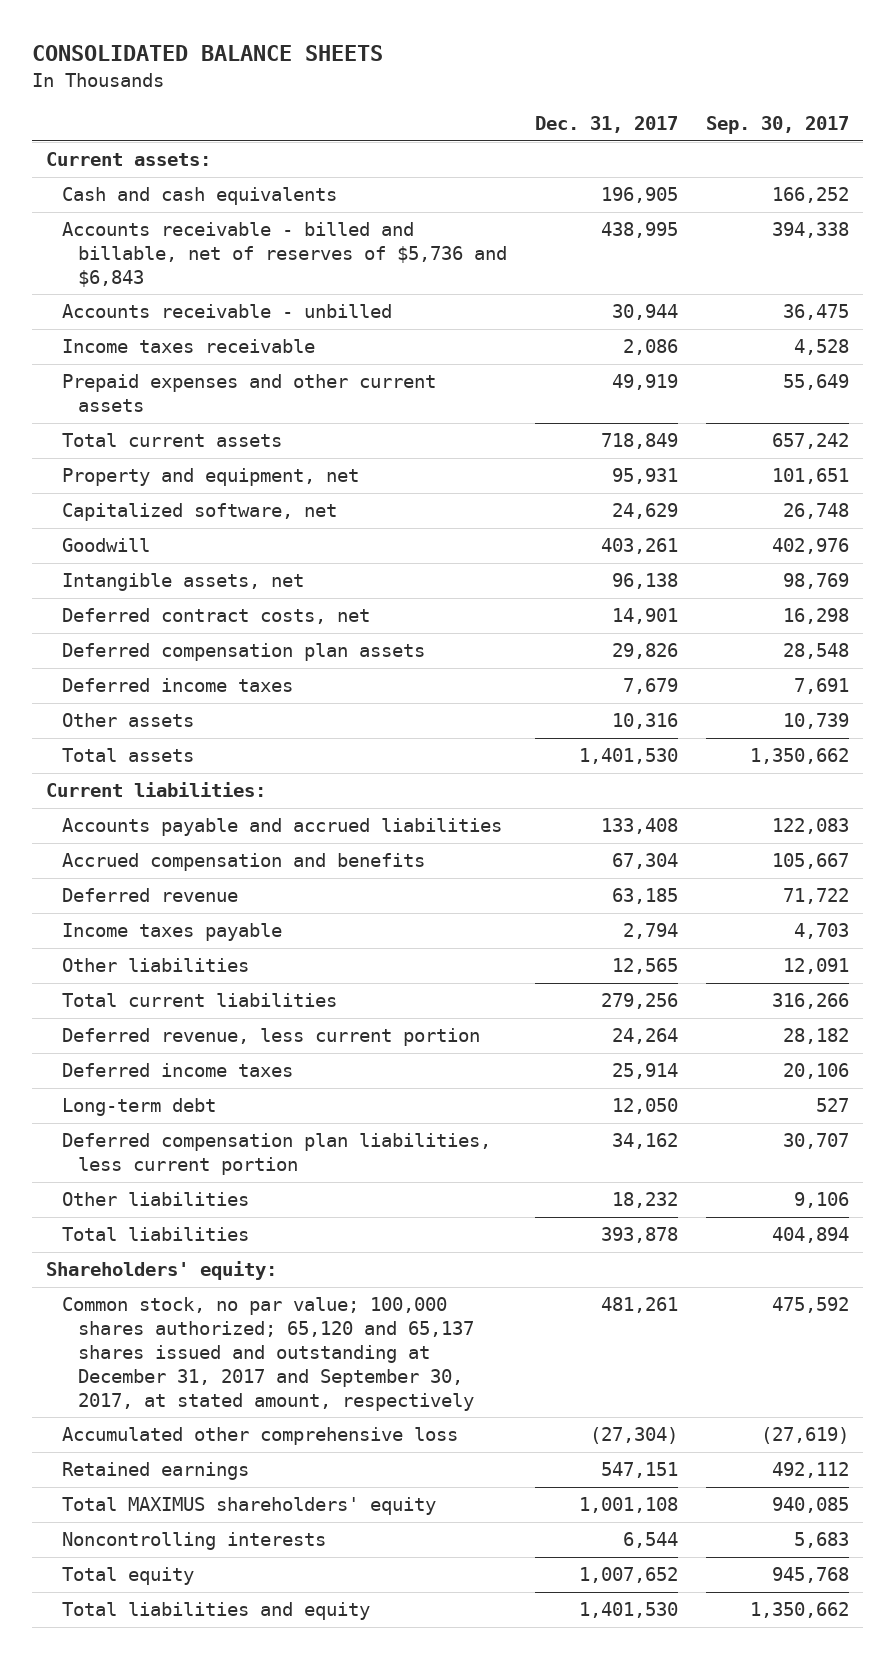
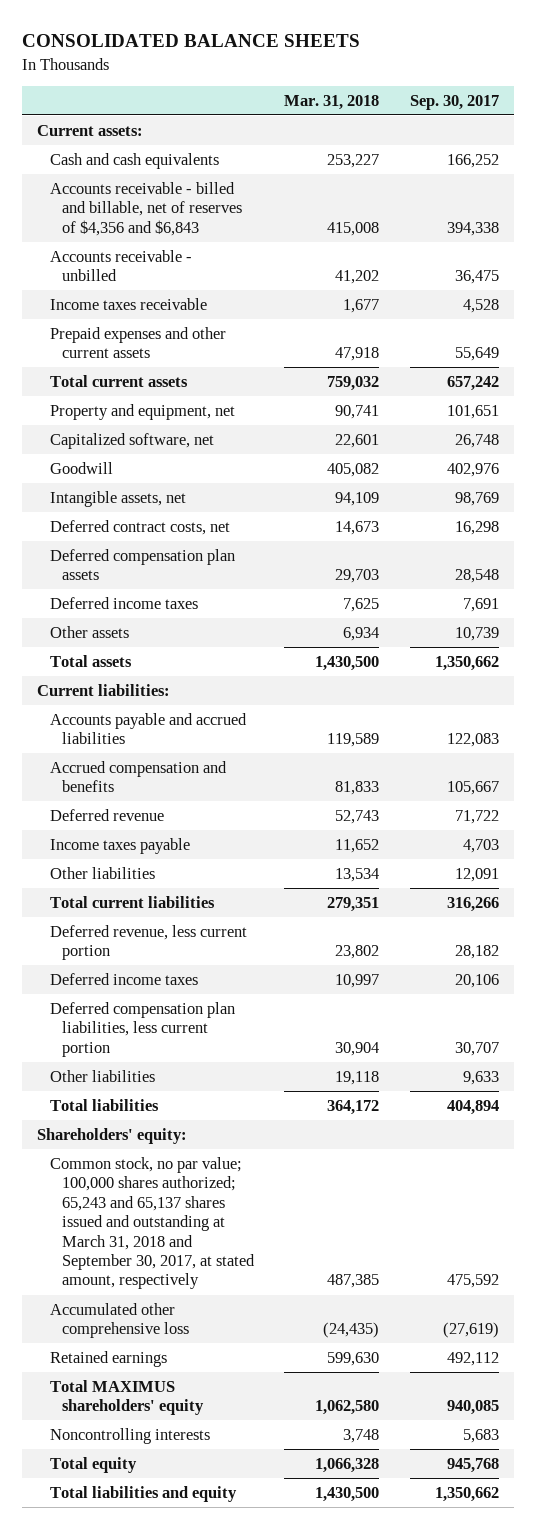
[535,116,679,134] Dec. 31, 2017 -> none
none -> [284,94,380,110] Mar. 31, 2018
[62,222,508,287] Accounts receivable - billed and billable, net of reserves of $5,736 and $6,843 -> [49,181,242,236] Accounts receivable - billed and billable, net of reserves of $4,356 and $6,843
[62,1098,217,1117] Long-term debt -> none
[794,1192,850,1209] 9,106 -> [462,1070,499,1085] 9,633
[62,1297,475,1411] Common stock, no par value; 100,000 shares authorized; 65,120 and 65,137 shares issued and outstanding at December 31, 2017 and September 30, 2017, at stated amount, respectively -> [49,1156,255,1290] Common stock, no par value; 100,000 shares authorized; 65,243 and 65,137 shares issued and outstanding at March 31, 2018 and September 30, 2017, at stated amount, respectively

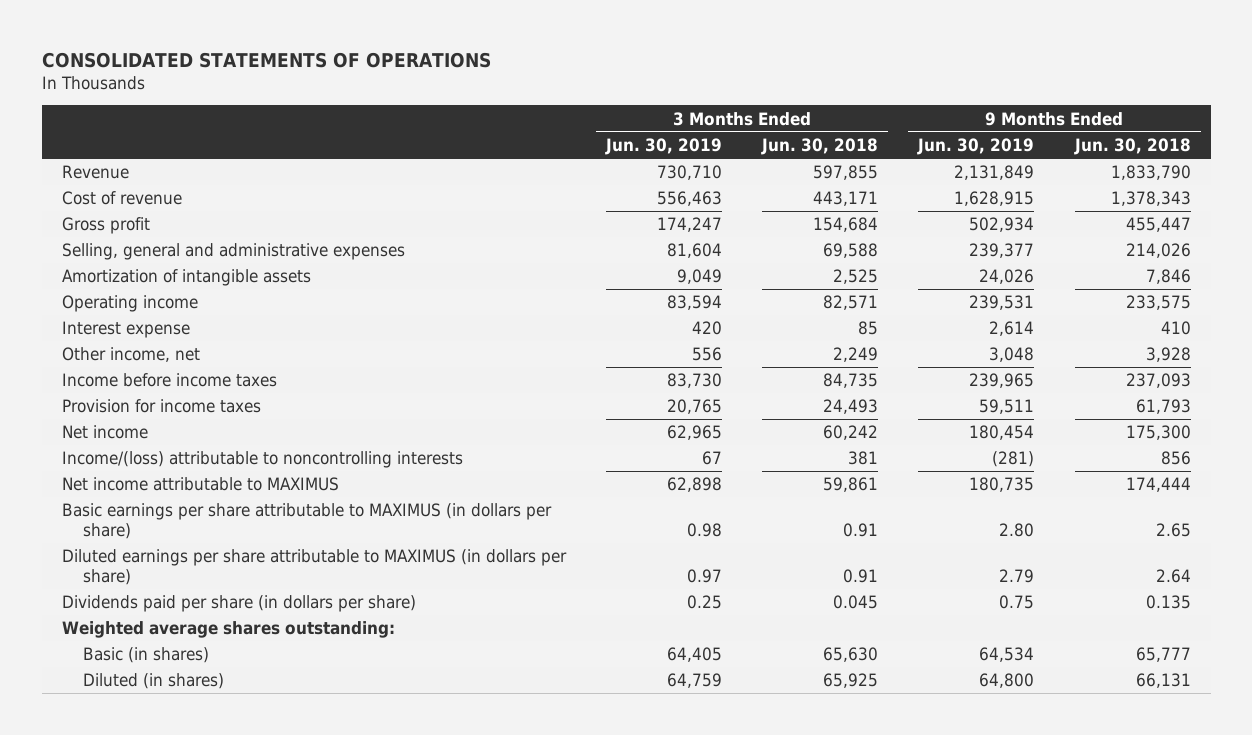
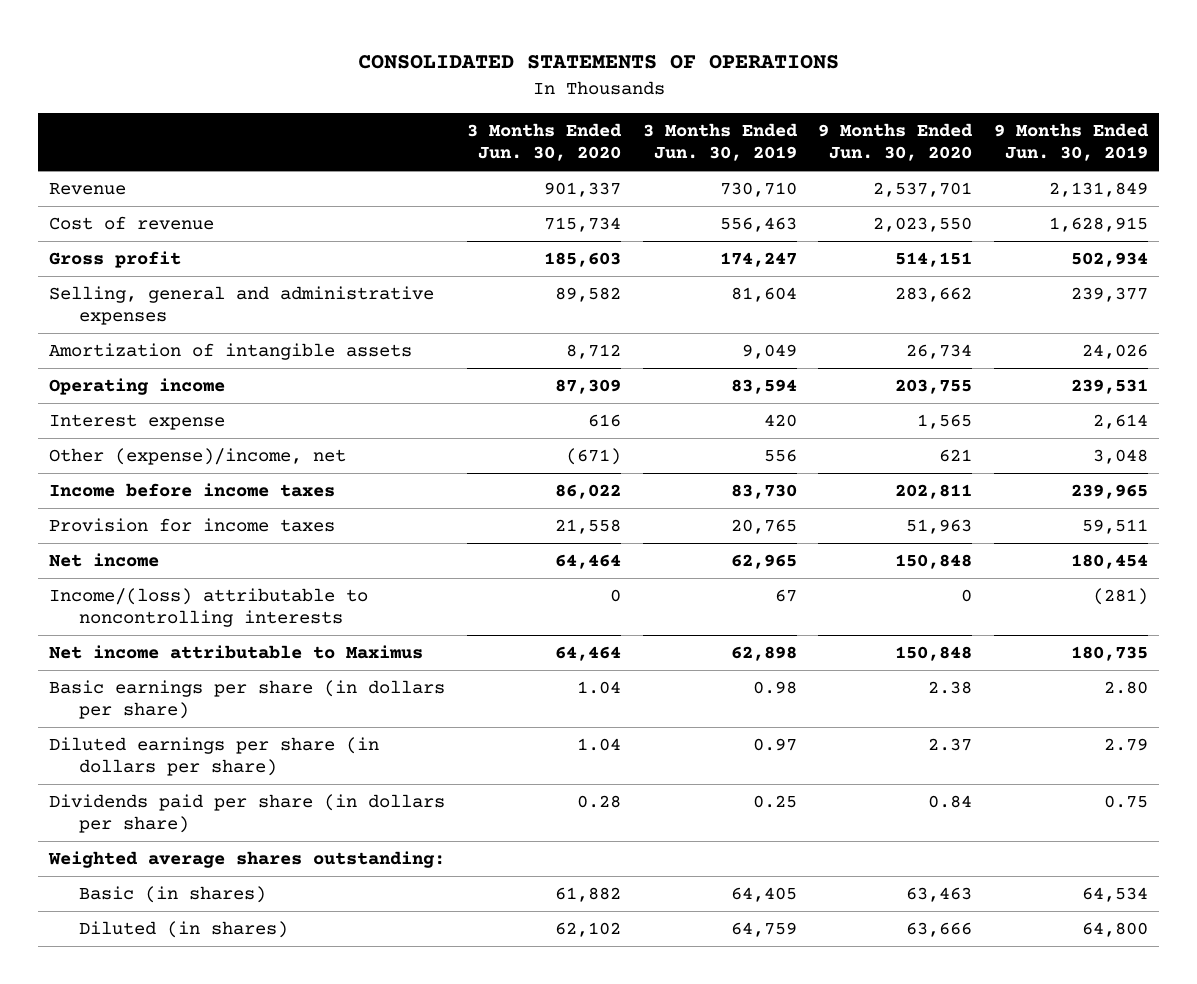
[761,137,879,155] Jun. 30, 2018 -> none
[1073,137,1191,155] Jun. 30, 2018 -> none
none -> [466,122,622,162] 3 Months Ended Jun. 30, 2020
none -> [818,122,974,162] 9 Months Ended Jun. 30, 2020
[61,347,200,363] Other income, net -> [49,448,347,466] Other (expense)/income, net
[61,477,339,492] Net income attributable to MAXIMUS -> [49,645,424,660] Net income attributable to Maximus
[61,503,552,539] Basic earnings per share attributable to MAXIMUS (in dollars per share) -> [49,680,446,720] Basic earnings per share (in dollars per share)
[61,549,567,585] Diluted earnings per share attributable to MAXIMUS (in dollars per share) -> [49,737,380,777] Diluted earnings per share (in dollars per share)

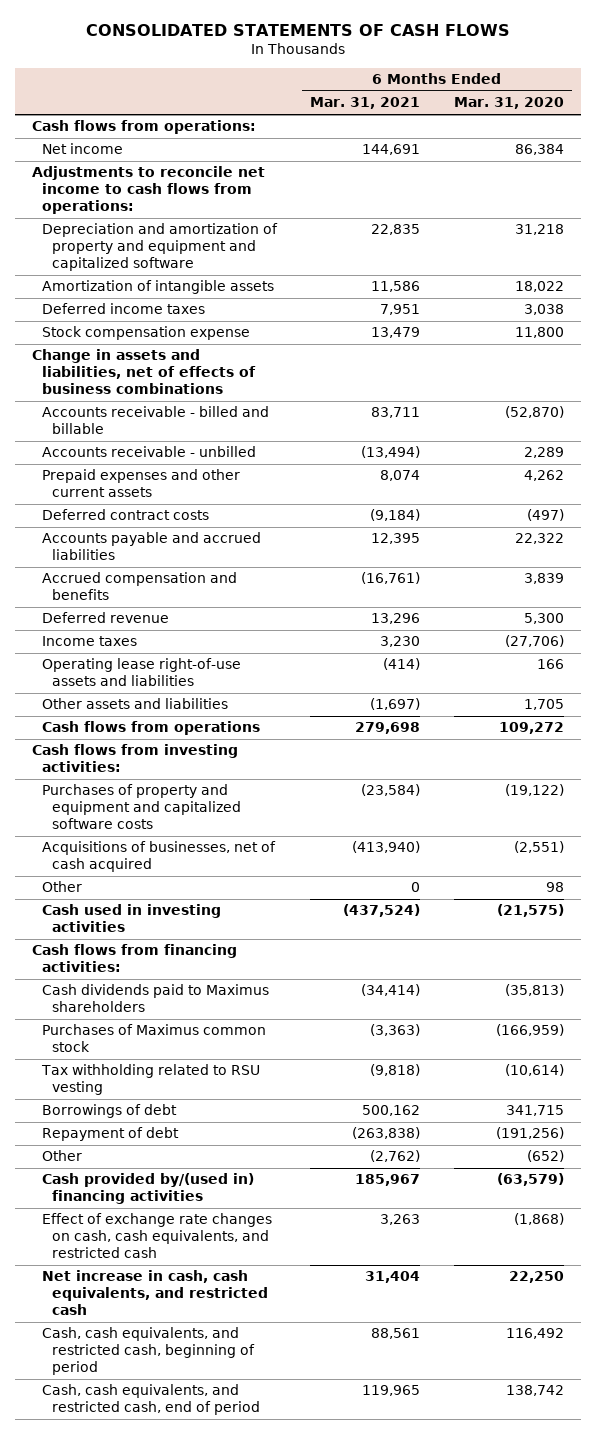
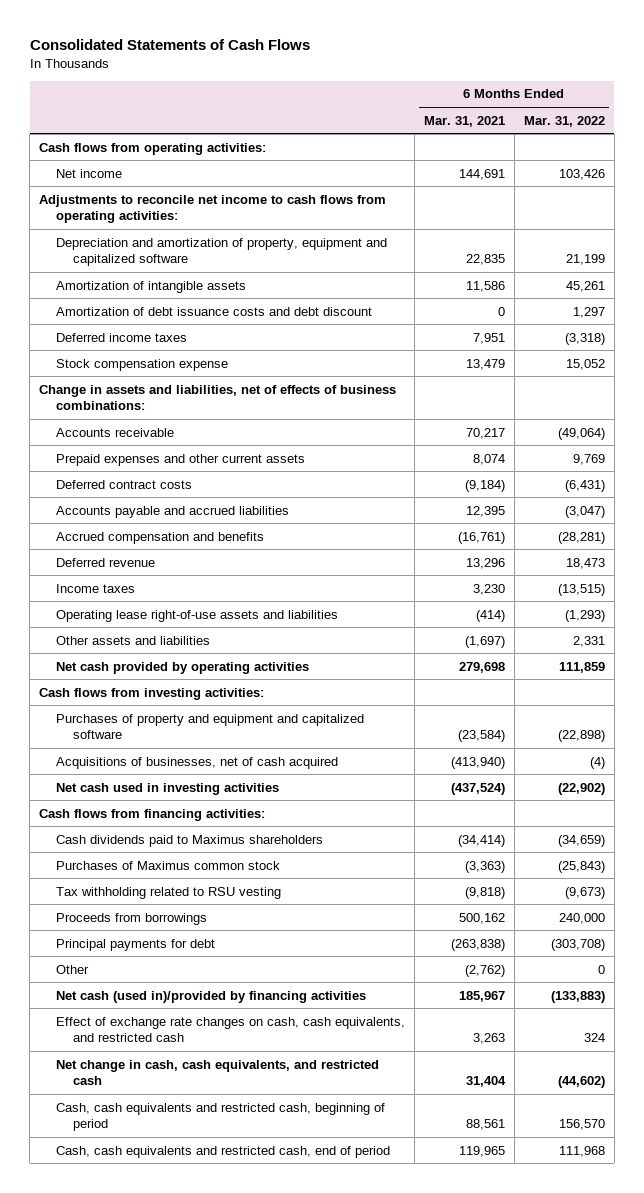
[85,24,510,37] CONSOLIDATED STATEMENTS OF CASH FLOWS -> [29,39,310,51] Consolidated Statements of Cash Flows
[453,97,564,110] Mar. 31, 2020 -> none
none -> [523,115,605,127] Mar. 31, 2022
[31,120,256,135] Cash flows from operations: -> [39,142,267,155] Cash flows from operating activities:
[31,166,265,215] Adjustments to reconcile net income to cash flows from operations: -> [39,194,387,224] Adjustments to reconcile net income to cash flows from operating activities:
[41,223,278,272] Depreciation and amortization of property and equipment and capitalized software -> [56,237,388,267] Depreciation and amortization of property, equipment and capitalized software
none -> [56,306,373,316] Amortization of debt issuance costs and debt discount
[41,446,256,458] Accounts receivable - unbilled -> none
[31,349,256,395] Change in assets and liabilities, net of effects of business combinations -> [39,384,397,411] Change in assets and liabilities, net of effects of business combinations:
[41,406,269,435] Accounts receivable - billed and billable -> [56,427,175,437] Accounts receivable
[371,407,421,419] 83,711 -> [466,427,506,439] 70,217
[41,721,260,736] Cash flows from operations -> [56,661,310,674] Net cash provided by operating activities
[41,784,241,830] Purchases of property and equipment and capitalized software costs -> [56,713,365,740] Purchases of property and equipment and capitalized software
[41,881,82,893] Other -> none
[41,904,221,933] Cash used in investing activities -> [56,782,280,795] Net cash used in investing activities
[41,1104,177,1119] Borrowings of debt -> [56,912,208,925] Proceeds from borrowings
[41,1127,179,1142] Repayment of debt -> [56,938,216,951] Principal payments for debt
[41,1173,254,1205] Cash provided by/(used in) financing activities -> [56,990,367,1003] Net cash (used in)/provided by financing activities
[41,1270,268,1316] Net increase in cash, cash equivalents, and restricted cash -> [56,1059,380,1086] Net change in cash, cash equivalents, and restricted cash
[41,1327,255,1376] Cash, cash equivalents, and restricted cash, beginning of period -> [56,1102,386,1132] Cash, cash equivalents and restricted cash, beginning of period
[41,1384,260,1416] Cash, cash equivalents, and restricted cash, end of period -> [56,1145,391,1158] Cash, cash equivalents and restricted cash, end of period

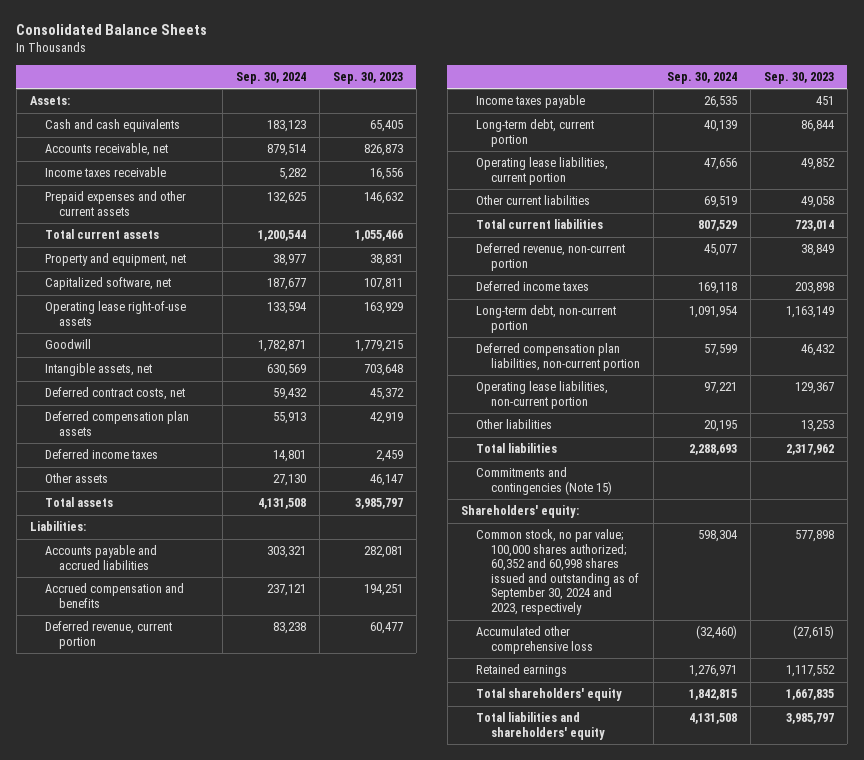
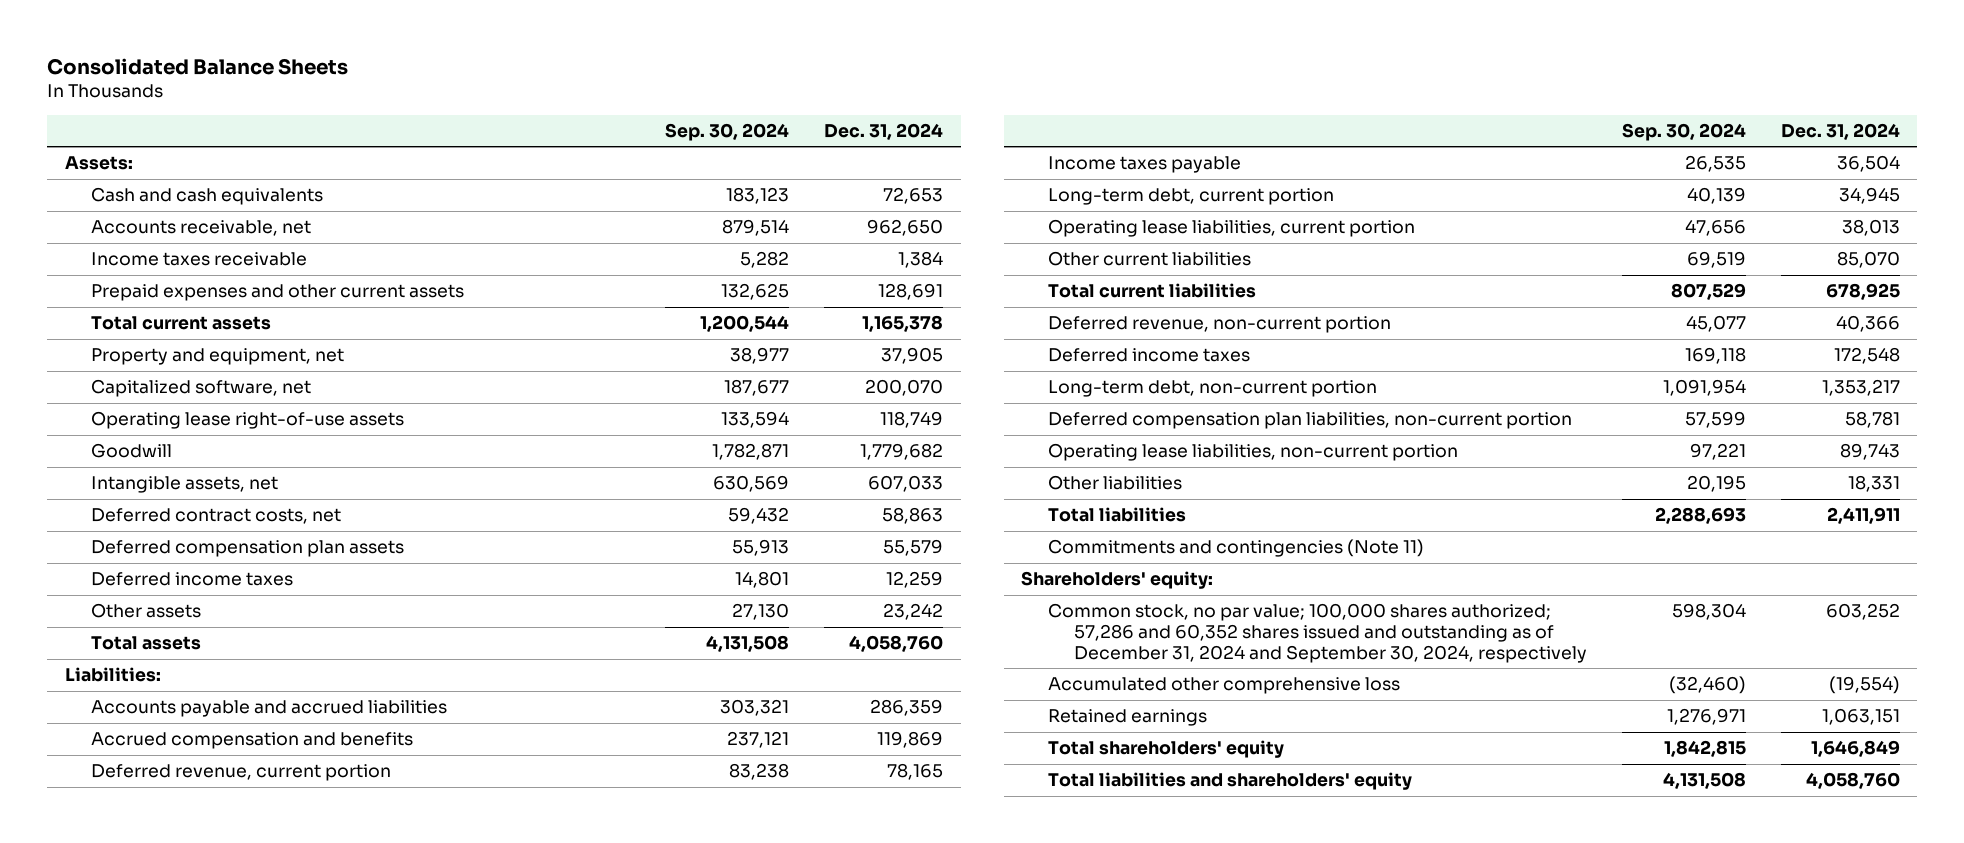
[332,71,403,84] Sep. 30, 2023 -> none
none -> [824,122,944,140] Dec. 31, 2024
[475,467,612,495] Commitments and contingencies (Note 15) -> [1047,539,1424,558] Commitments and contingencies (Note 11)
[475,529,639,616] Common stock, no par value; 100,000 shares authorized; 60,352 and 60,998 shares issued and outstanding as of September 30, 2024 and 2023, respectively -> [1047,603,1587,663] Common stock, no par value; 100,000 shares authorized; 57,286 and 60,352 shares issued and outstanding as of December 31, 2024 and September 30, 2024, respectively

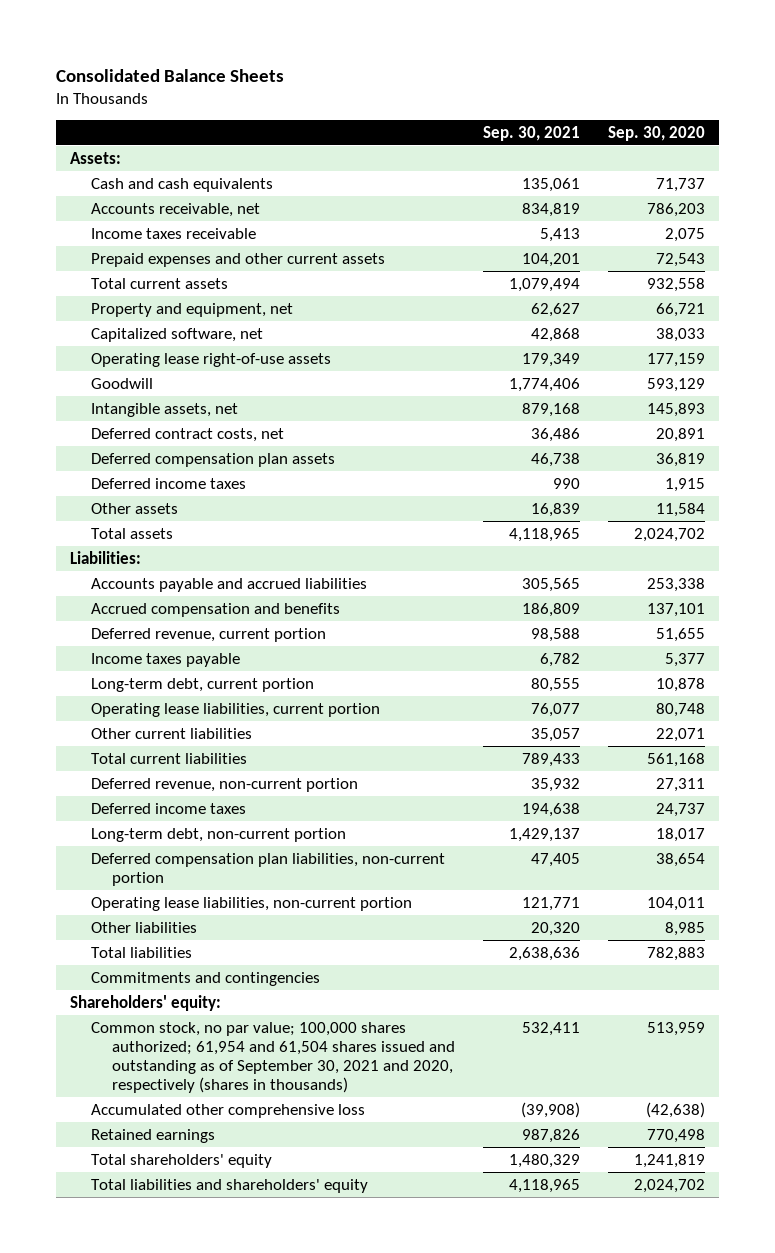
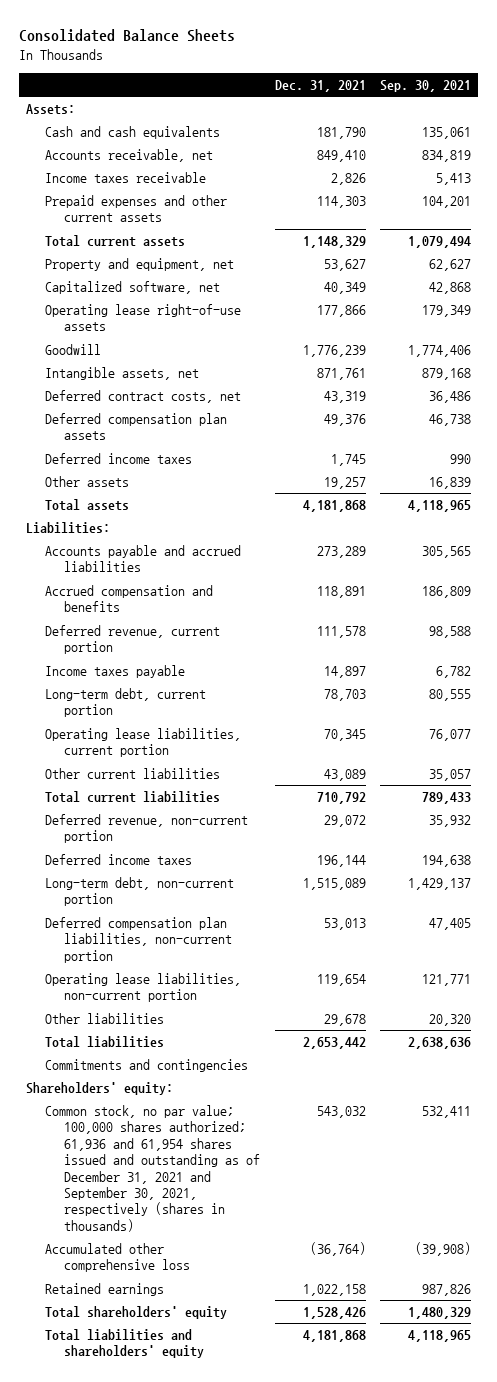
[607,125,705,141] Sep. 30, 2020 -> none
none -> [274,80,366,93] Dec. 31, 2021
[91,1021,455,1094] Common stock, no par value; 100,000 shares authorized; 61,954 and 61,504 shares issued and outstanding as of September 30, 2021 and 2020, respectively (shares in thousands) -> [45,1105,261,1232] Common stock, no par value; 100,000 shares authorized; 61,936 and 61,954 shares issued and outstanding as of December 31, 2021 and September 30, 2021, respectively (shares in thousands)

